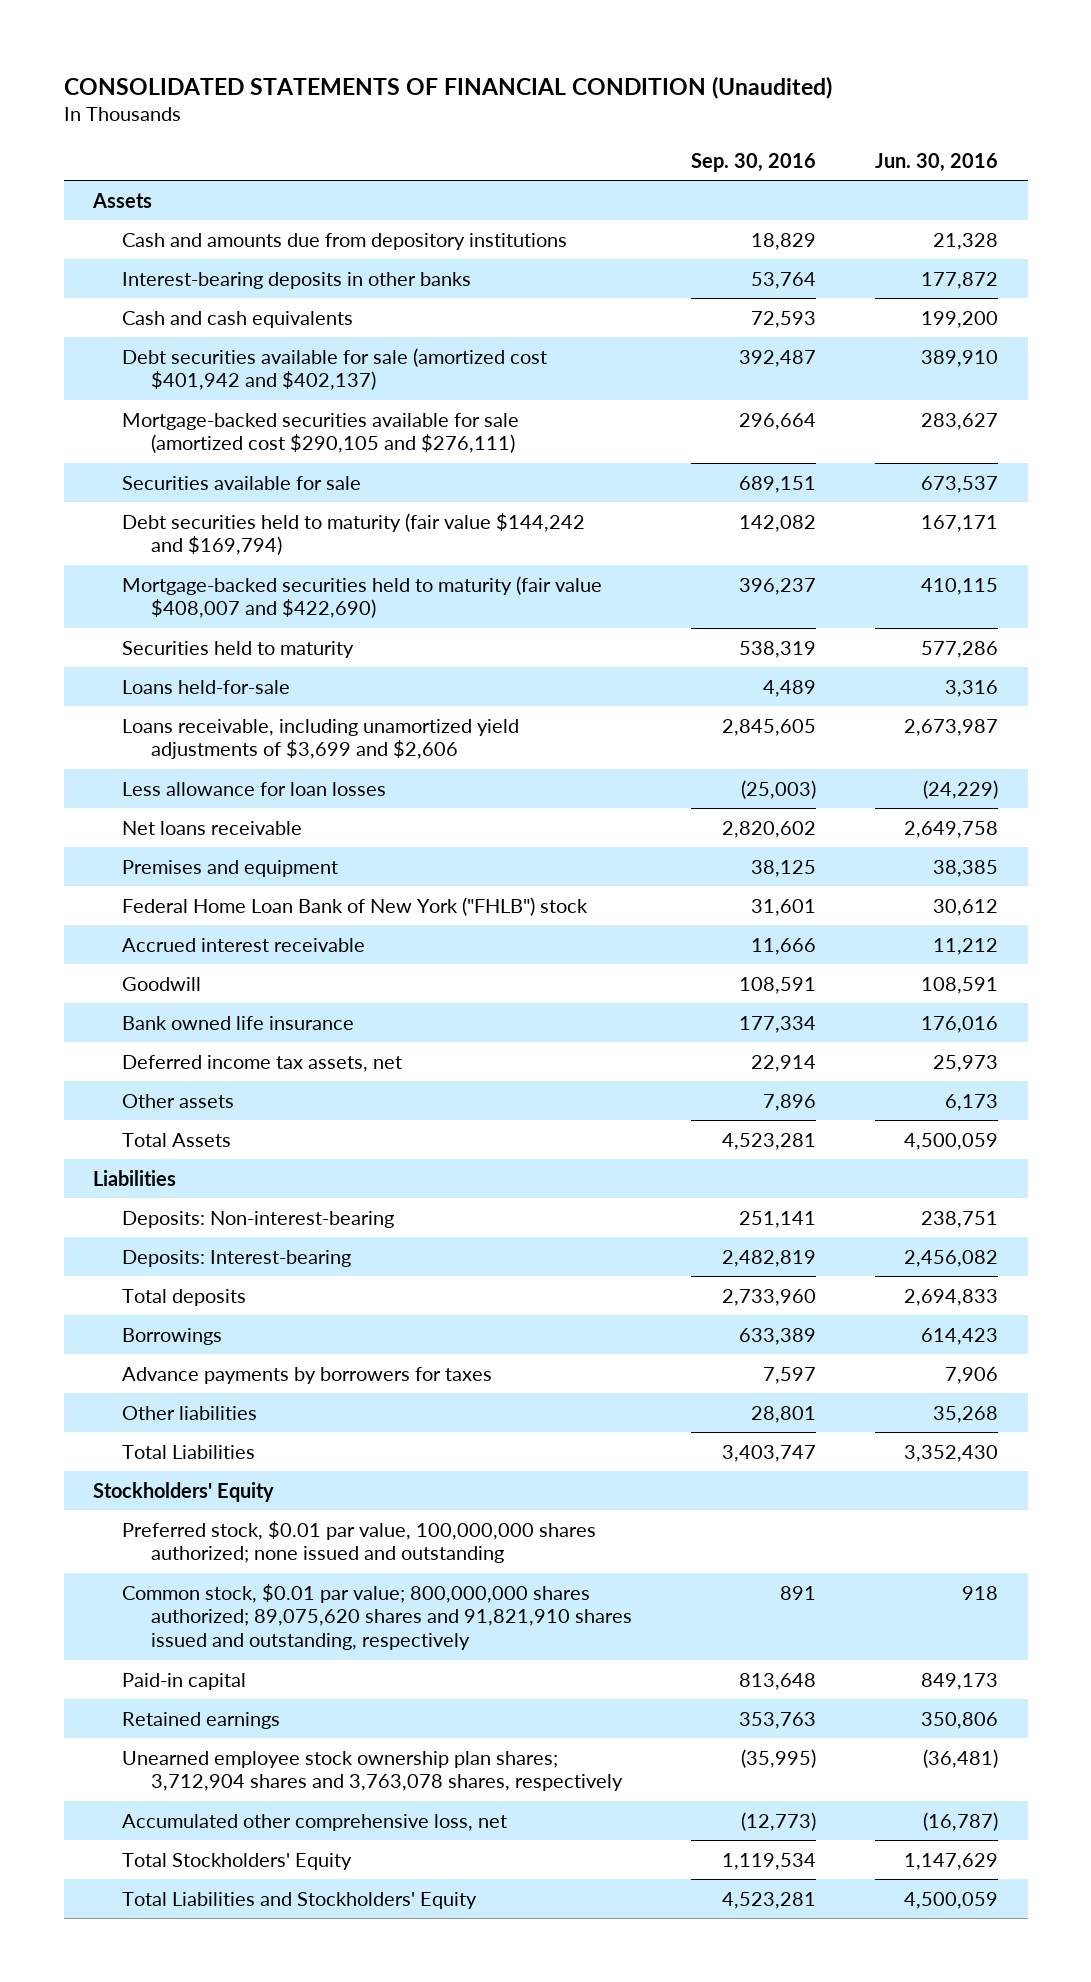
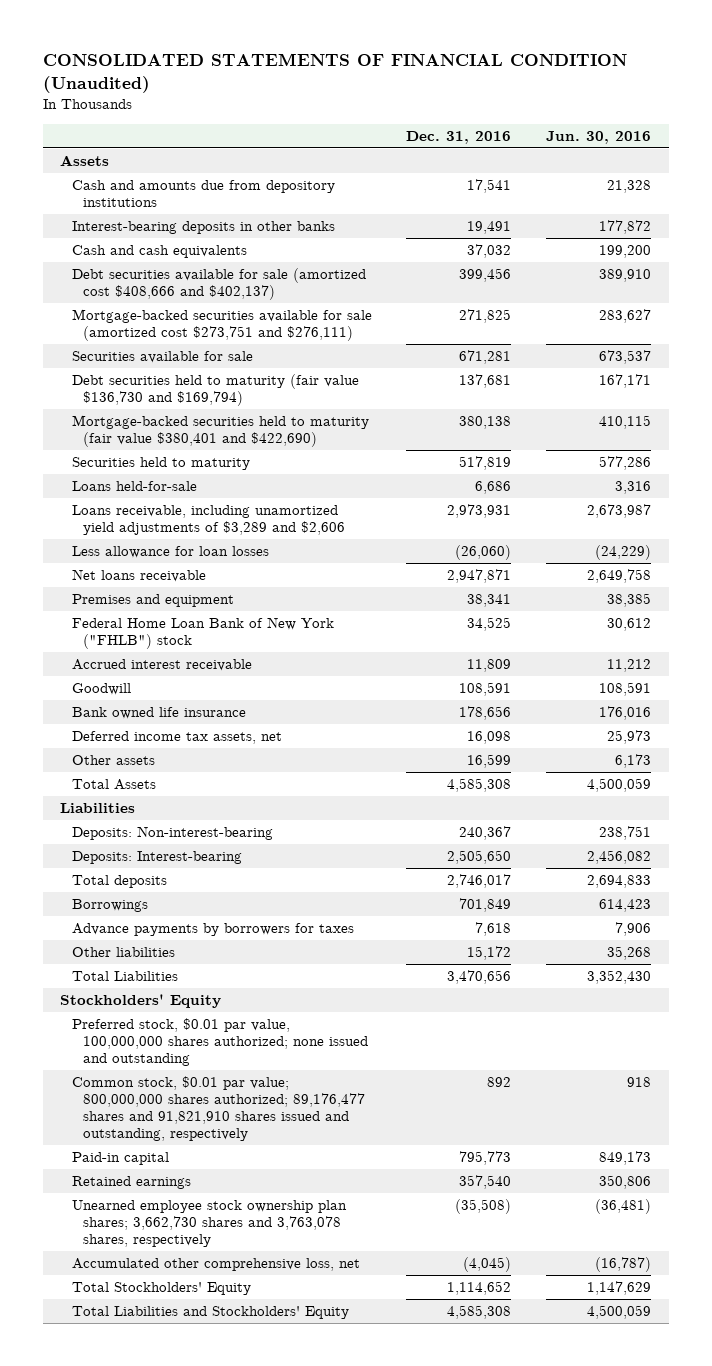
[691,152,817,172] Sep. 30, 2016 -> none
none -> [406,130,512,144] Dec. 31, 2016
[122,347,548,391] Debt securities available for sale (amortized cost $401,942 and $402,137) -> [71,268,366,301] Debt securities available for sale (amortized cost $408,666 and $402,137)
[122,412,520,454] Mortgage-backed securities available for sale (amortized cost $290,105 and $276,111) -> [71,309,372,342] Mortgage-backed securities available for sale (amortized cost $273,751 and $276,111)
[122,512,586,556] Debt securities held to maturity (fair value $144,242 and $169,794) -> [71,374,359,407] Debt securities held to maturity (fair value $136,730 and $169,794)
[122,575,603,619] Mortgage-backed securities held to maturity (fair value $408,007 and $422,690) -> [71,415,369,448] Mortgage-backed securities held to maturity (fair value $380,401 and $422,690)
[122,718,520,760] Loans receivable, including unamortized yield adjustments of $3,699 and $2,606 -> [71,505,346,536] Loans receivable, including unamortized yield adjustments of $3,289 and $2,606
[122,1583,632,1651] Common stock, $0.01 par value; 800,000,000 shares authorized; 89,075,620 shares and 91,821,910 shares issued and outstanding, respectively -> [71,1076,366,1142] Common stock, $0.01 par value; 800,000,000 shares authorized; 89,176,477 shares and 91,821,910 shares issued and outstanding, respectively
[122,1750,623,1792] Unearned employee stock ownership plan shares; 3,712,904 shares and 3,763,078 shares, respectively -> [71,1200,347,1248] Unearned employee stock ownership plan shares; 3,662,730 shares and 3,763,078 shares, respectively

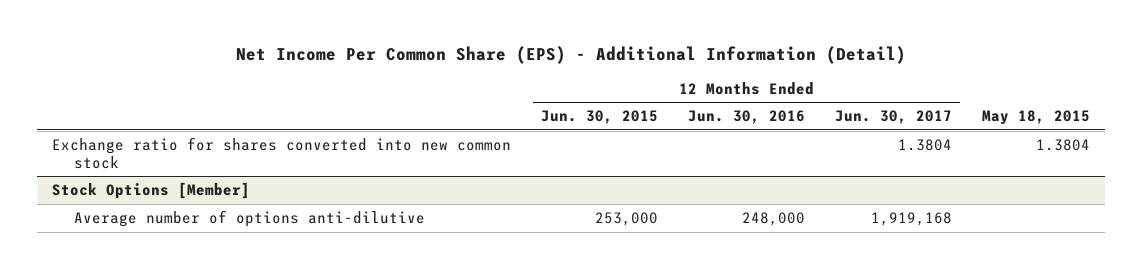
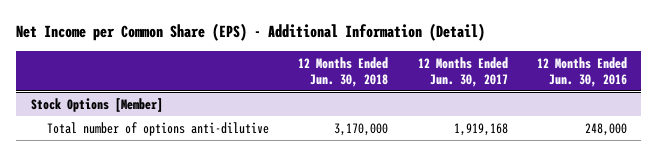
[236,45,907,64] Net Income Per Common Share (EPS) - Additional Information (Detail) -> [16,23,486,42] Net Income per Common Share (EPS) - Additional Information (Detail)
[540,110,658,125] Jun. 30, 2015 -> none
[982,110,1091,126] May 18, 2015 -> none
none -> [298,56,389,87] 12 Months Ended Jun. 30, 2018
[51,136,511,169] Exchange ratio for shares converted into new common stock -> none
[74,209,426,227] Average number of options anti-dilutive -> [47,121,270,136] Total number of options anti-dilutive

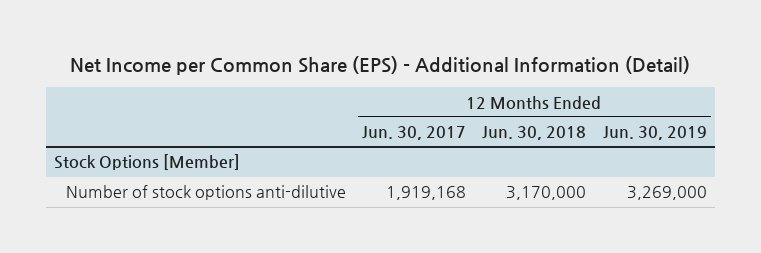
[536,56,627,87] 12 Months Ended Jun. 30, 2016 -> none
none -> [602,126,707,141] Jun. 30, 2019
[47,121,270,136] Total number of options anti-dilutive -> [65,185,346,201] Number of stock options anti-dilutive

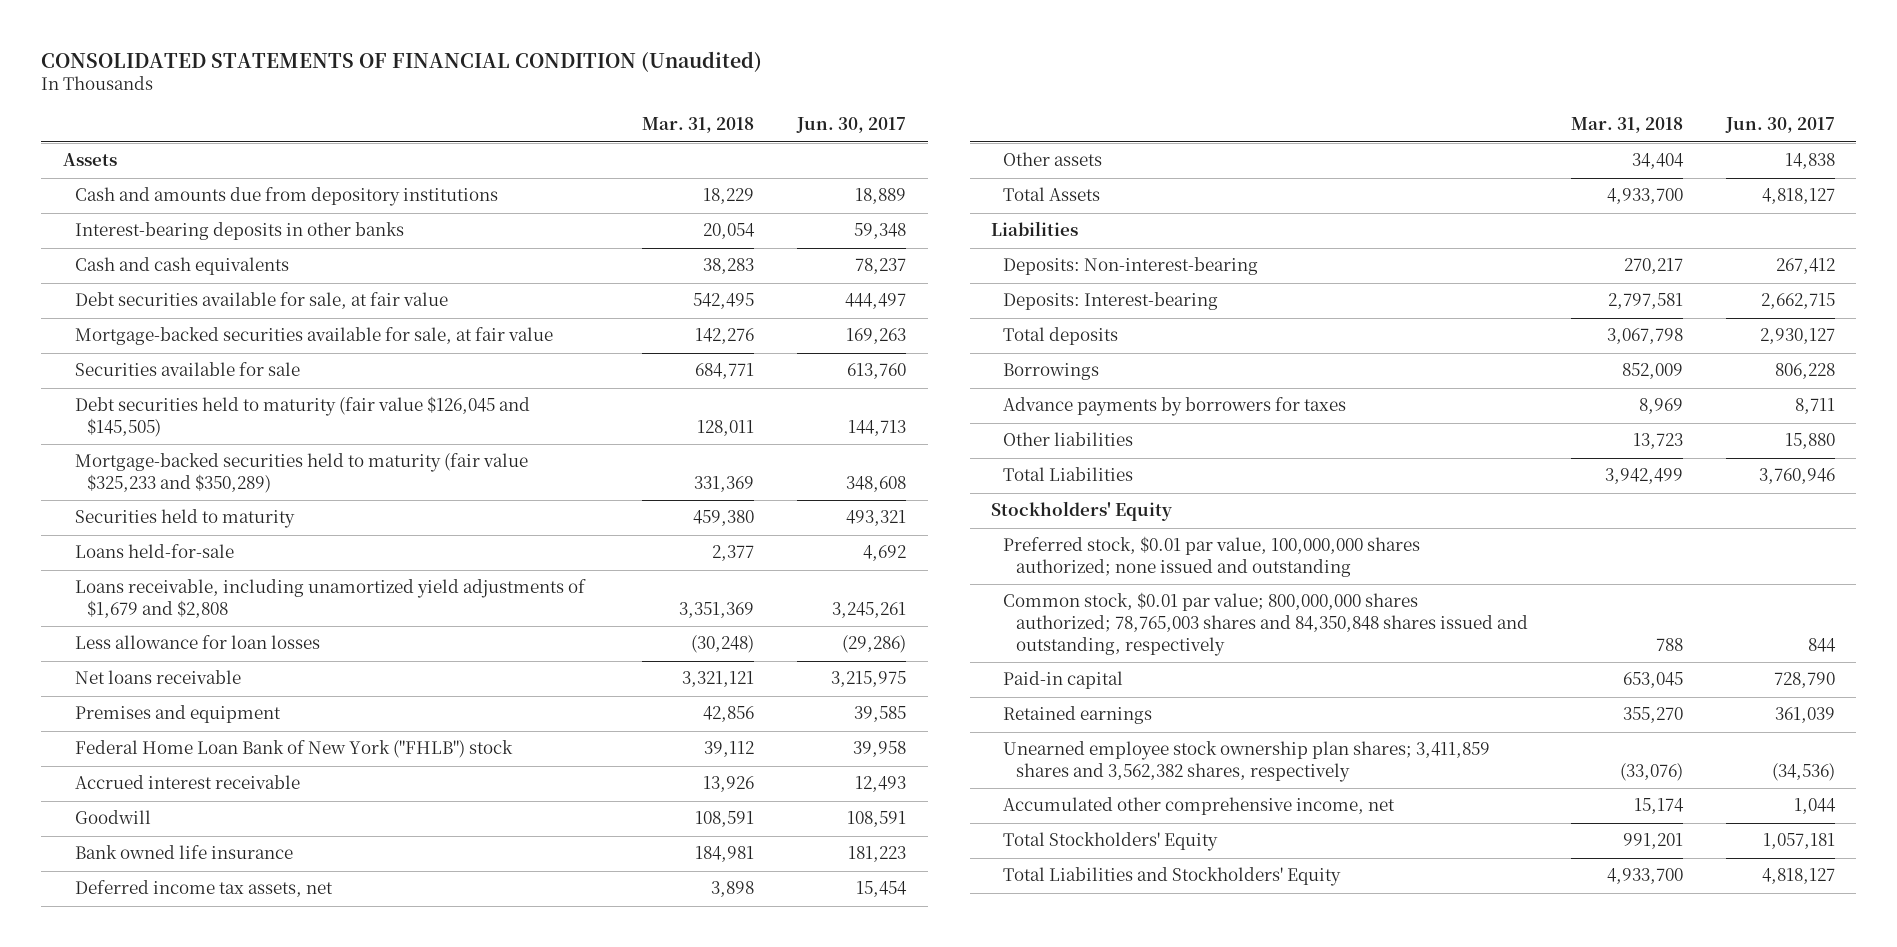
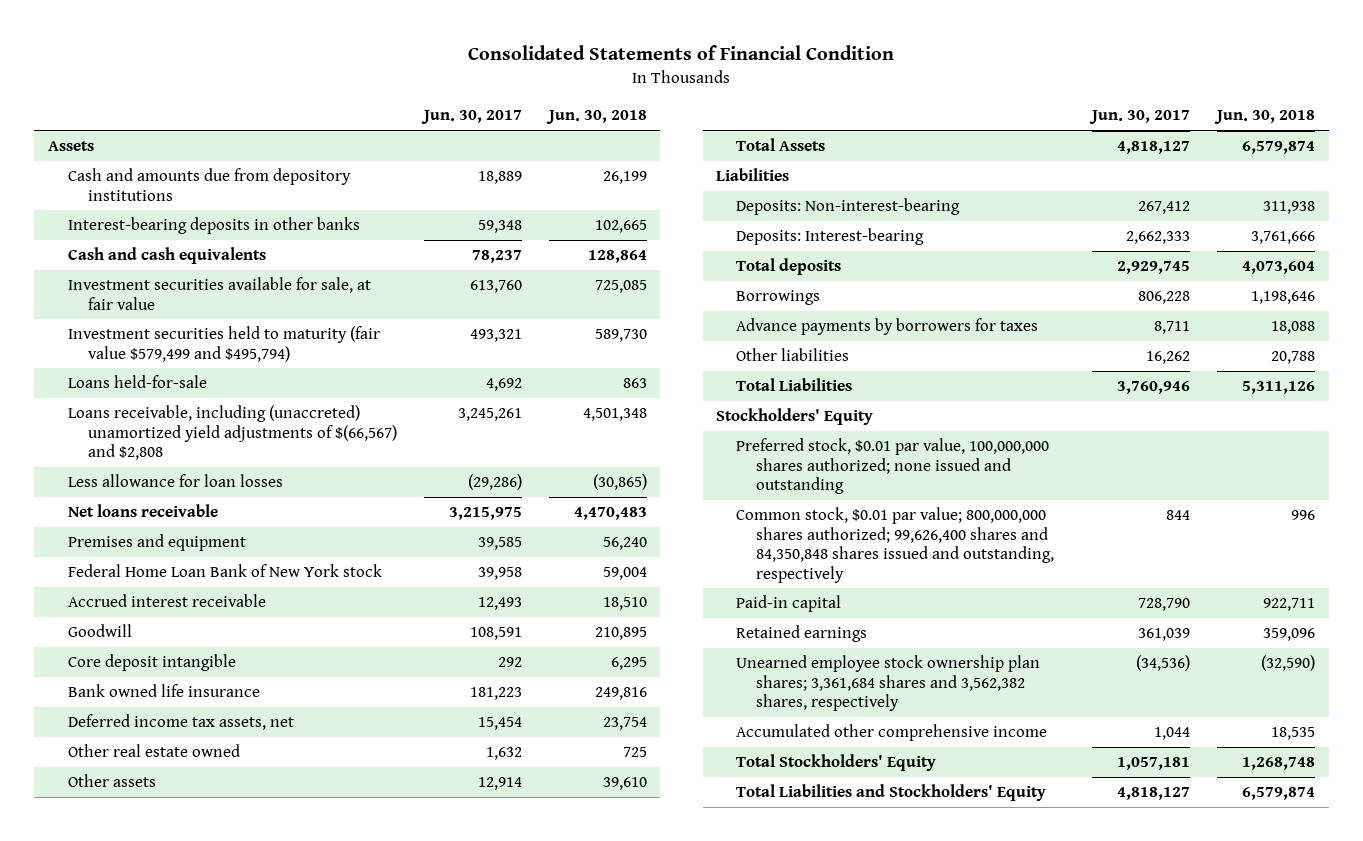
[41,50,763,72] CONSOLIDATED STATEMENTS OF FINANCIAL CONDITION (Unaudited) -> [468,45,895,61] Consolidated Statements of Financial Condition
[642,117,755,134] Mar. 31, 2018 -> none
none -> [545,110,647,125] Jun. 30, 2018
[75,292,449,310] Debt securities available for sale, at fair value -> none
[75,327,554,346] Mortgage-backed securities available for sale, at fair value -> none
[75,396,531,438] Debt securities held to maturity (fair value $126,045 and $145,505) -> none
[75,453,529,494] Mortgage-backed securities held to maturity (fair value $325,233 and $350,289) -> none
[75,362,301,377] Securities available for sale -> [67,277,371,310] Investment securities available for sale, at fair value
[75,509,296,529] Securities held to maturity -> [67,326,380,362] Investment securities held to maturity (fair value $579,499 and $495,794)
[75,579,587,619] Loans receivable, including unamortized yield adjustments of $1,679 and $2,808 -> [67,405,397,461] Loans receivable, including (unaccreted) unamortized yield adjustments of $(66,567) and $2,808
[75,740,514,759] Federal Home Loan Bank of New York ("FHLB") stock -> [67,564,382,578] Federal Home Loan Bank of New York stock
none -> [67,654,236,672] Core deposit intangible
none -> [67,744,240,758] Other real estate owned
[1784,153,1835,170] 14,838 -> [477,777,522,791] 12,914
[1760,293,1835,310] 2,662,715 -> [1126,231,1191,245] 2,662,333
[1759,328,1835,345] 2,930,127 -> [1117,261,1191,275] 2,929,745
[1784,433,1835,450] 15,880 -> [1146,351,1191,365] 16,262
[1003,592,1528,657] Common stock, $0.01 par value; 800,000,000 shares authorized; 78,765,003 shares and 84,350,848 shares issued and outstanding, respectively -> [736,507,1055,583] Common stock, $0.01 par value; 800,000,000 shares authorized; 99,626,400 shares and 84,350,848 shares issued and outstanding, respectively
[1003,741,1491,783] Unearned employee stock ownership plan shares; 3,411,859 shares and 3,562,382 shares, respectively -> [736,655,1041,712] Unearned employee stock ownership plan shares; 3,361,684 shares and 3,562,382 shares, respectively
[1003,797,1396,816] Accumulated other comprehensive income, net -> [736,724,1048,742] Accumulated other comprehensive income

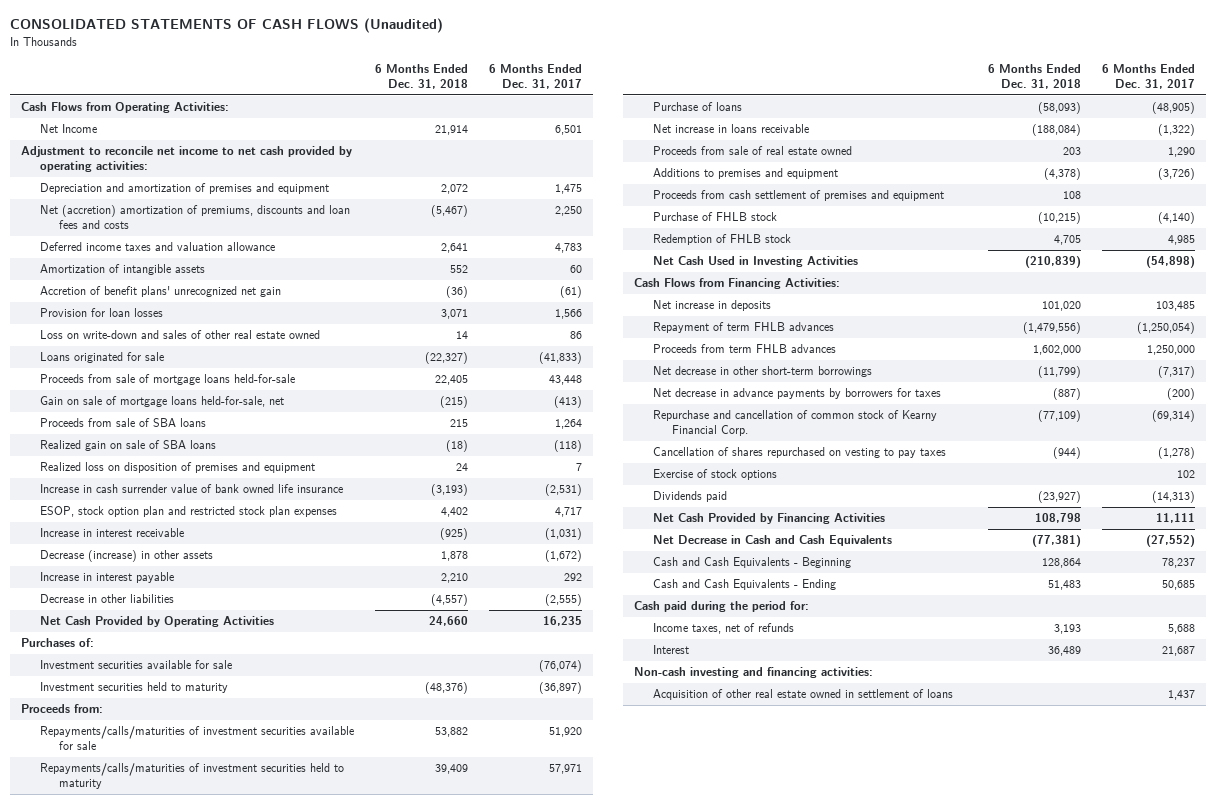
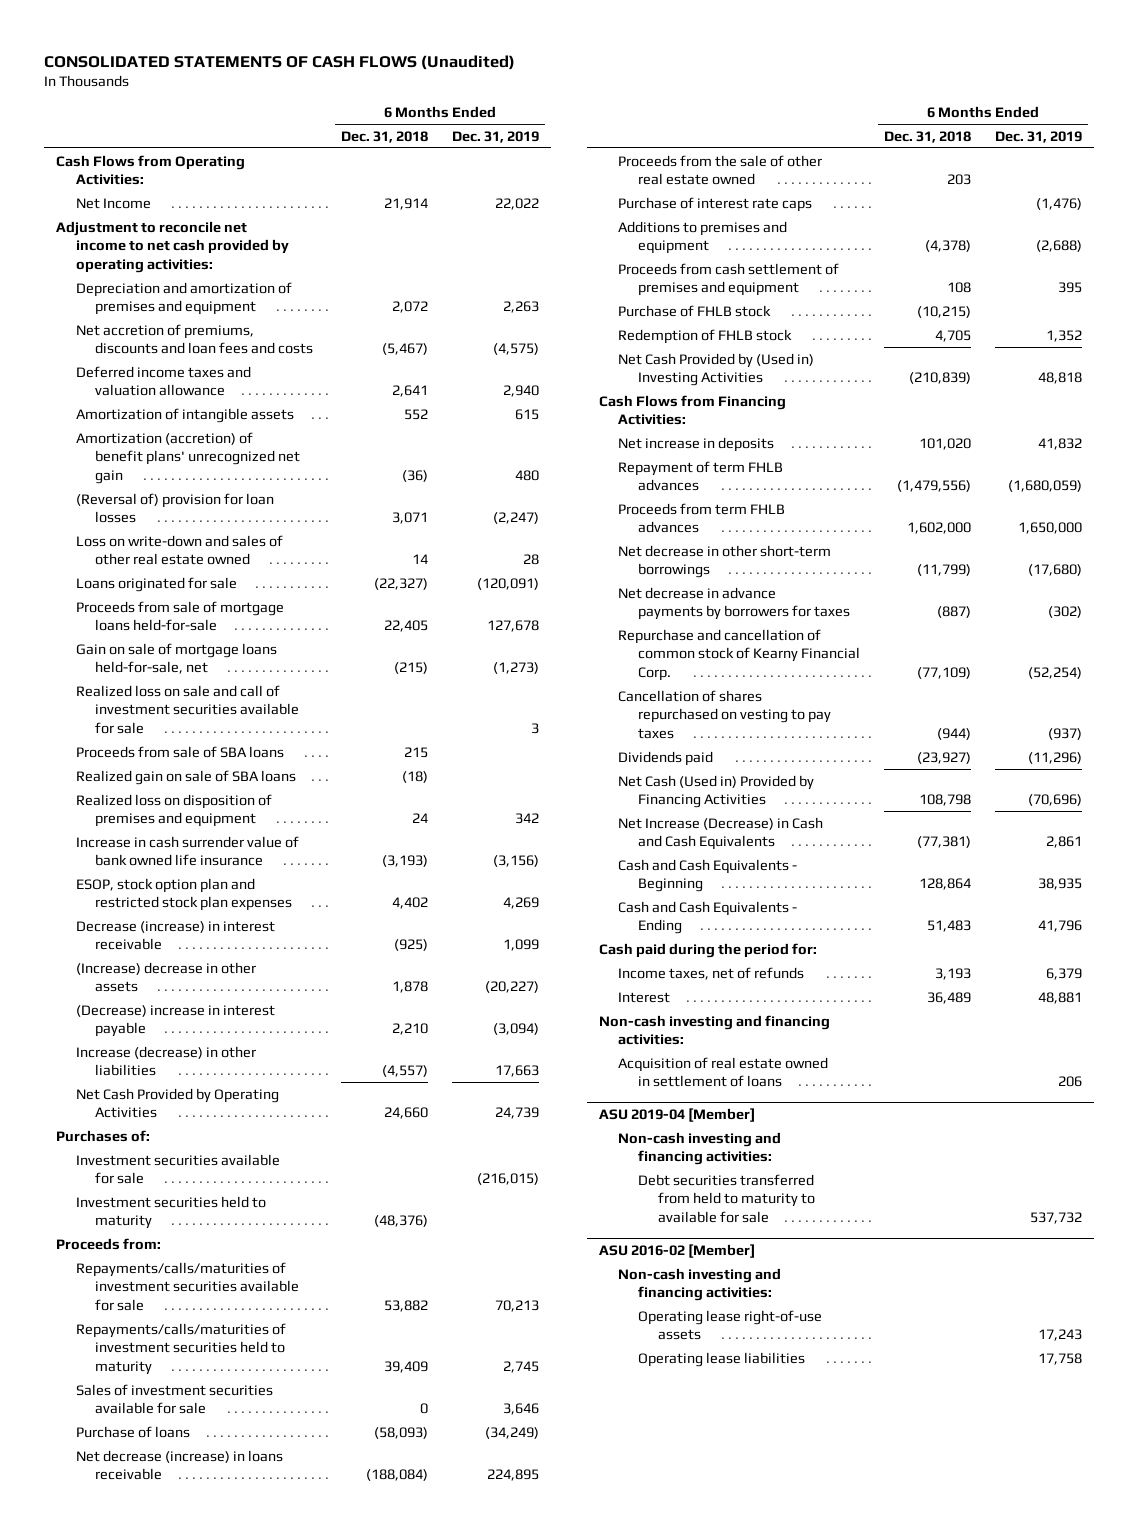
[489,64,583,89] 6 Months Ended Dec. 31, 2017 -> none
none -> [451,130,539,143] Dec. 31, 2019
[39,205,350,229] Net (accretion) amortization of premiums, discounts and loan fees and costs -> [75,323,314,355] Net accretion of premiums, discounts and loan fees and costs
[39,286,281,298] Accretion of benefit plans' unrecognized net gain -> [75,431,301,484] Amortization (accretion) of benefit plans' unrecognized net gain
[39,308,163,318] Provision for loan losses -> [75,492,274,524] (Reversal of) provision for loan losses
none -> [75,684,300,734] Realized loss on sale and call of investment securities available for sale
[39,528,184,538] Increase in interest receivable -> [75,920,275,951] Decrease (increase) in interest receivable
[39,550,213,563] Decrease (increase) in other assets -> [75,961,256,993] (Increase) decrease in other assets
[39,572,174,584] Increase in interest payable -> [75,1004,275,1038] (Decrease) increase in interest payable
[39,594,174,604] Decrease in other liabilities -> [75,1045,256,1077] Increase (decrease) in other liabilities
none -> [75,1383,273,1415] Sales of investment securities available for sale
[652,124,809,134] Net increase in loans receivable -> [75,1449,283,1481] Net decrease (increase) in loans receivable
[652,146,852,156] Proceeds from sale of real estate owned -> [618,154,823,186] Proceeds from the sale of other real estate owned
none -> [618,196,813,212] Purchase of interest rate caps
[652,256,858,268] Net Cash Used in Investing Activities -> [618,352,815,387] Net Cash Provided by (Used in) Investing Activities
[652,469,777,481] Exercise of stock options -> none
[652,513,885,525] Net Cash Provided by Financing Activities -> [618,774,815,809] Net Cash (Used in) Provided by Financing Activities
[652,535,892,547] Net Decrease in Cash and Cash Equivalents -> [618,816,824,851] Net Increase (Decrease) in Cash and Cash Equivalents
[652,689,953,701] Acquisition of other real estate owned in settlement of loans -> [618,1056,829,1088] Acquisition of real estate owned in settlement of loans
none -> [598,1107,755,1122] ASU 2019-04 [Member]
none -> [618,1131,782,1166] Non-cash investing and financing activities:
none -> [637,1173,815,1223] Debt securities transferred from held to maturity to available for sale
none -> [598,1243,755,1258] ASU 2016-02 [Member]
none -> [618,1267,782,1302] Non-cash investing and financing activities:
none -> [637,1309,822,1341] Operating lease right-of-use assets
none -> [637,1351,805,1367] Operating lease liabilities

